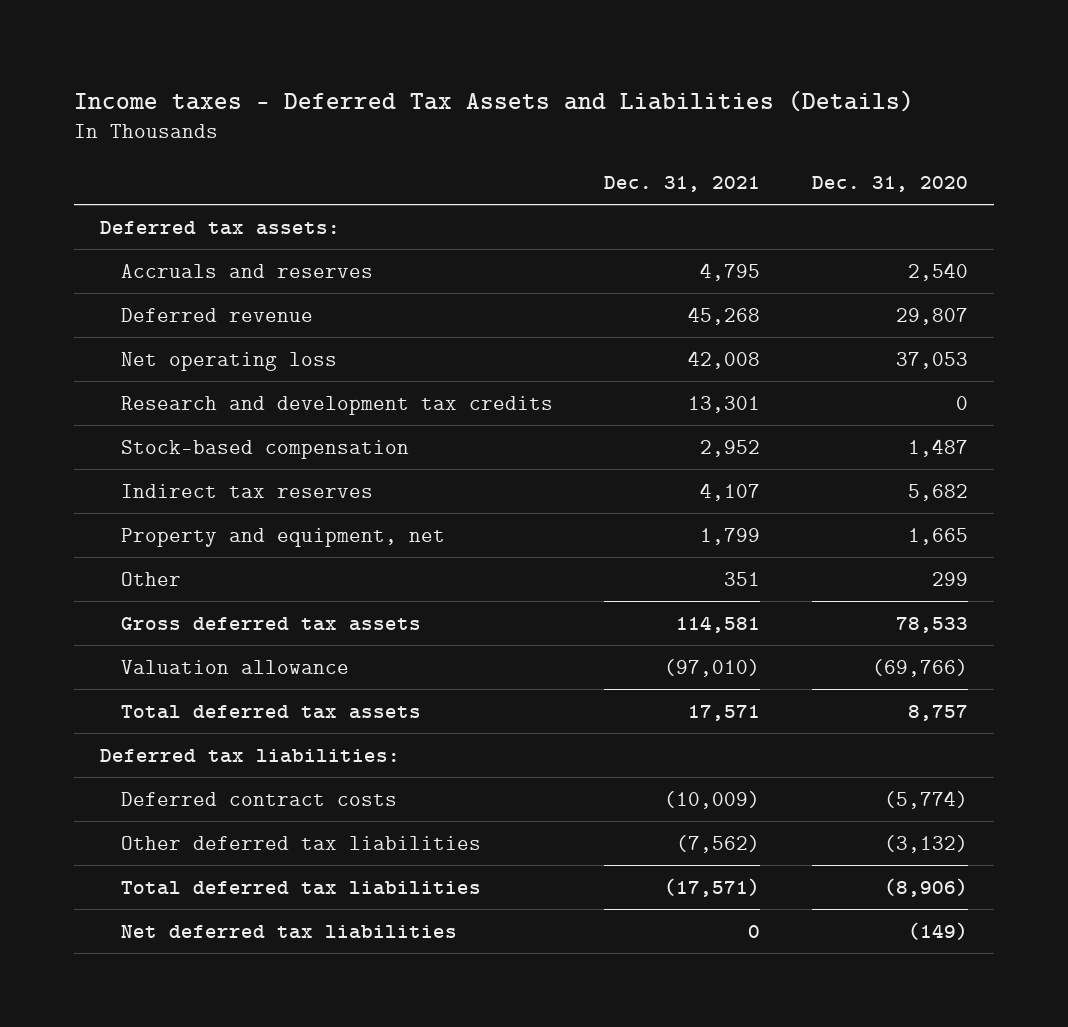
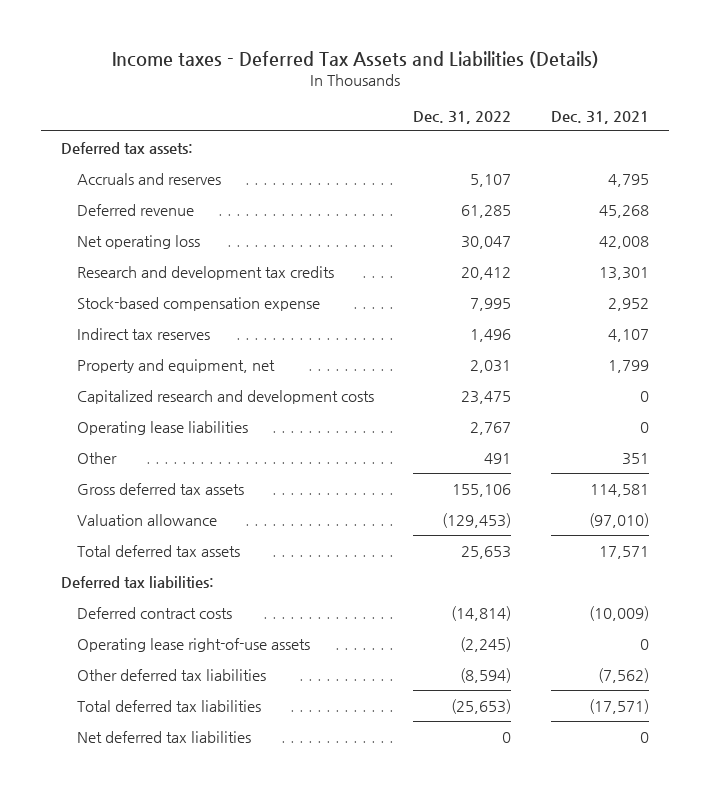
[811,176,968,193] Dec. 31, 2020 -> none
none -> [413,110,512,124] Dec. 31, 2022
[120,439,409,459] Stock-based compensation -> [76,296,320,311] Stock-based compensation expense
none -> [76,389,374,404] Capitalized research and development costs
none -> [76,420,248,435] Operating lease liabilities
none -> [76,637,310,652] Operating lease right-of-use assets

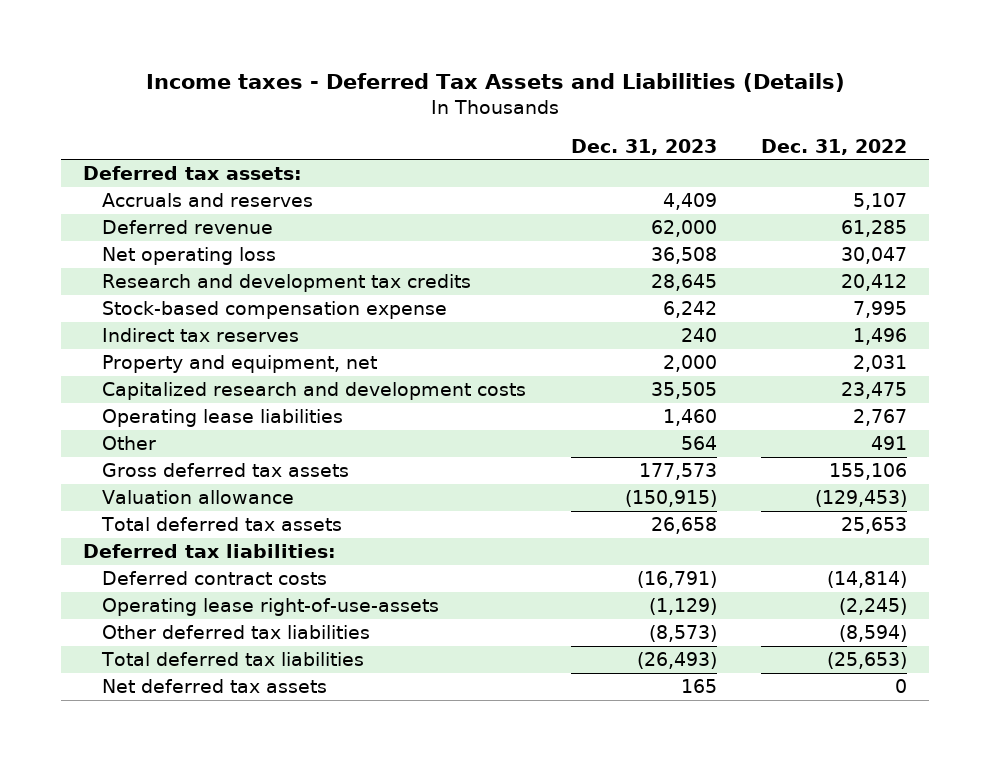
[550,110,649,124] Dec. 31, 2021 -> none
none -> [570,138,717,155] Dec. 31, 2023
[76,637,310,652] Operating lease right-of-use assets -> [102,598,440,617] Operating lease right-of-use-assets
[76,730,251,743] Net deferred tax liabilities -> [102,679,328,694] Net deferred tax assets

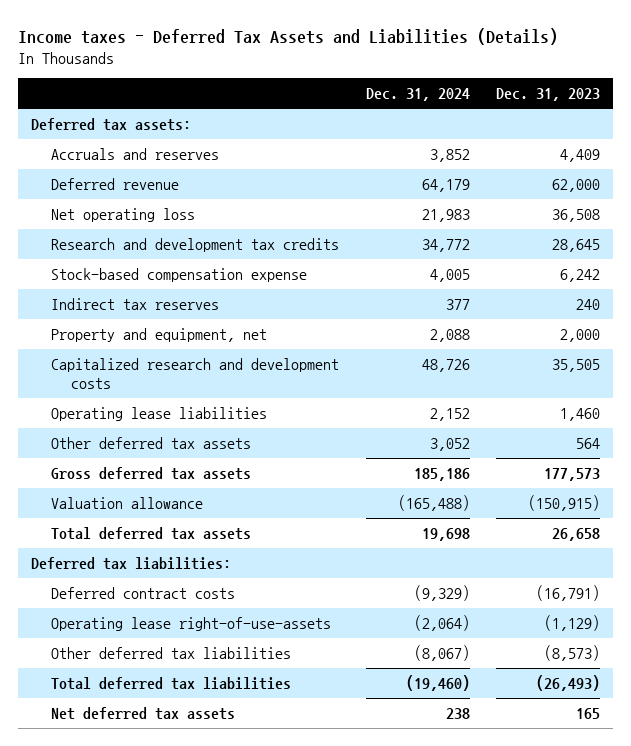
[760,138,907,155] Dec. 31, 2022 -> none
none -> [365,88,470,102] Dec. 31, 2024
[102,436,157,451] Other -> [50,436,251,449] Other deferred tax assets

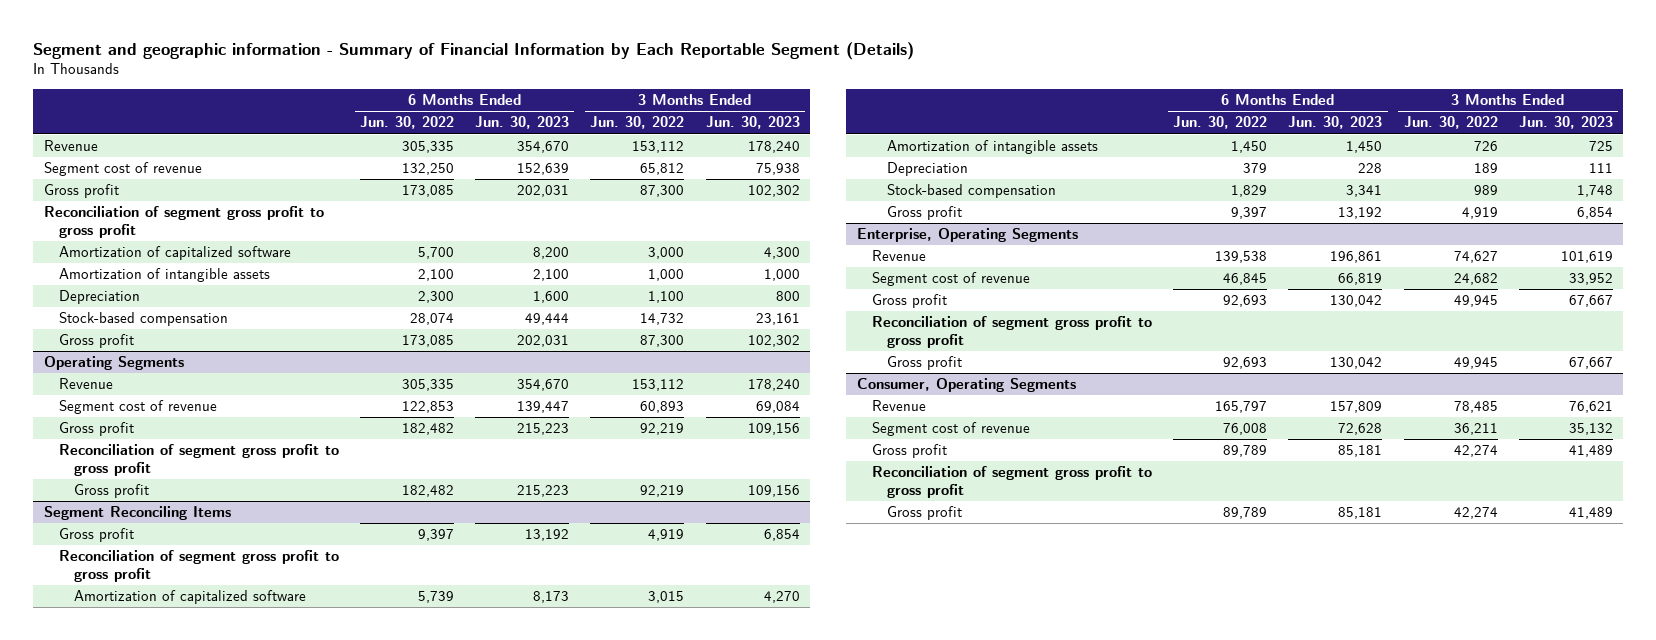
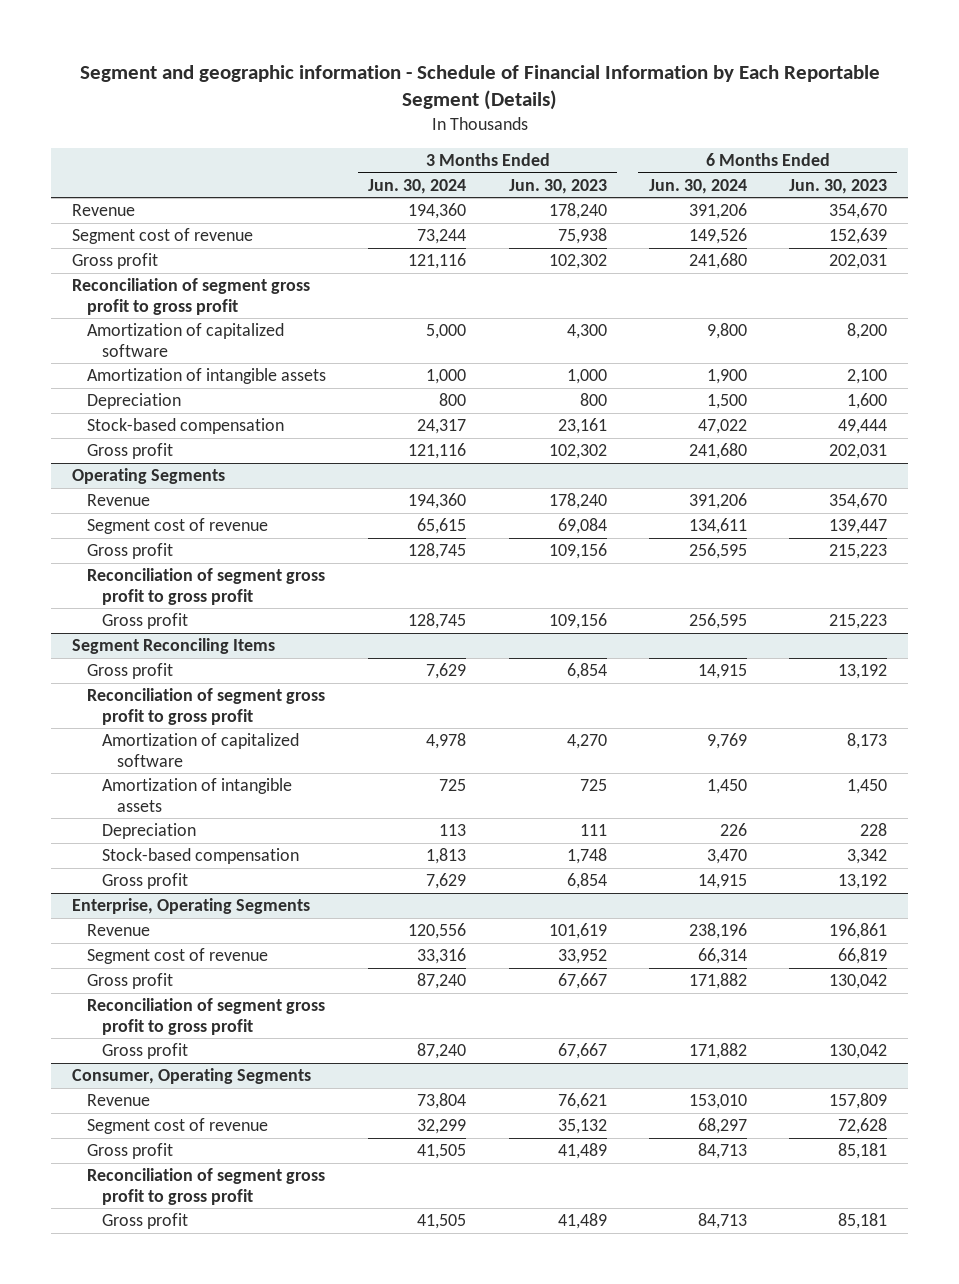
[32,42,914,61] Segment and geographic information - Summary of Financial Information by Each Reportable Segment (Details) -> [79,64,880,111] Segment and geographic information - Schedule of Financial Information by Each Reportable Segment (Details)
[359,116,454,130] Jun. 30, 2022 -> none
[590,116,685,130] Jun. 30, 2022 -> none
none -> [368,178,467,194] Jun. 30, 2024
none -> [648,178,747,194] Jun. 30, 2024
[1346,185,1383,198] 3,341 -> [846,849,887,865] 3,342

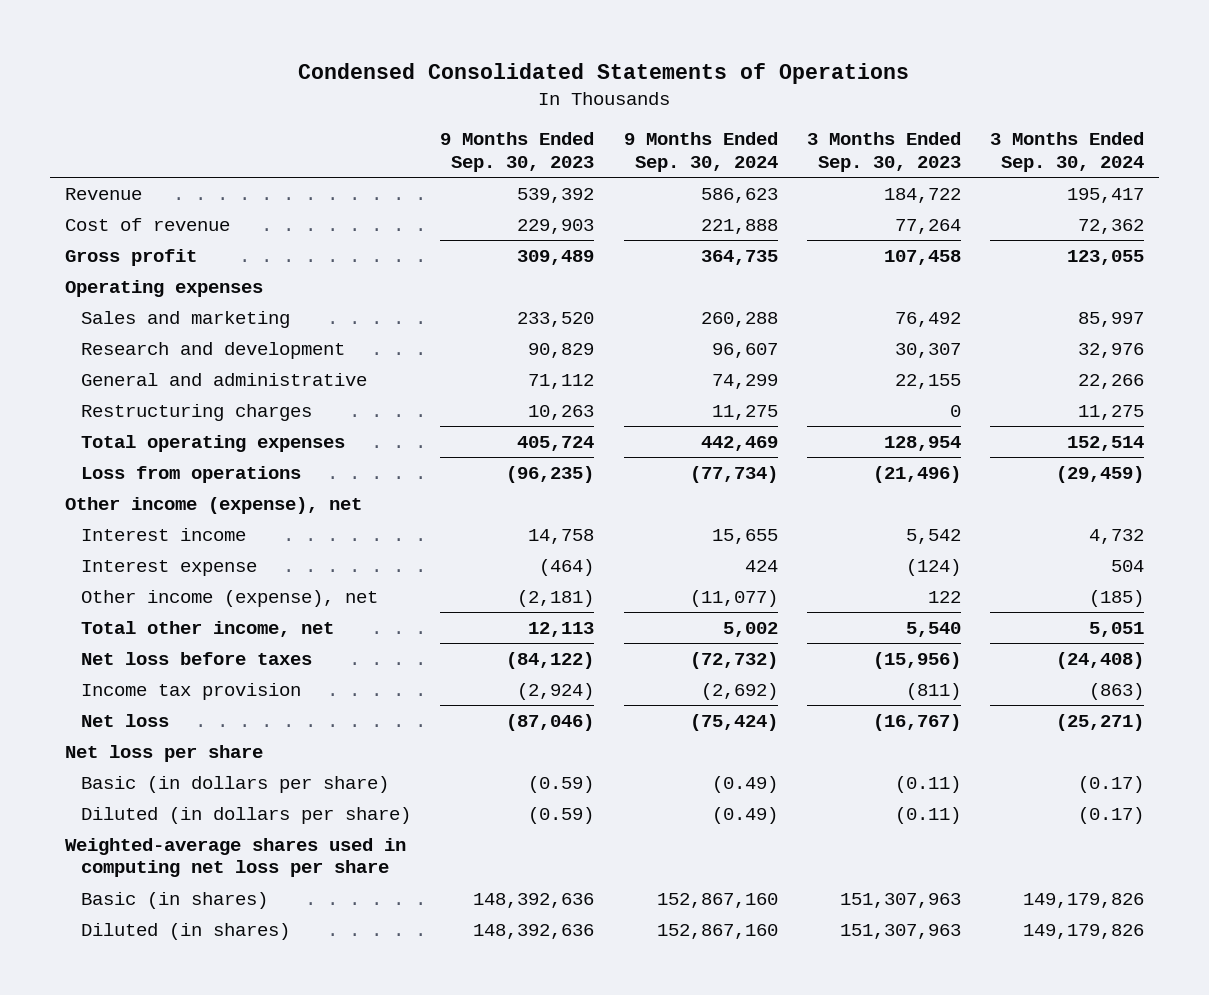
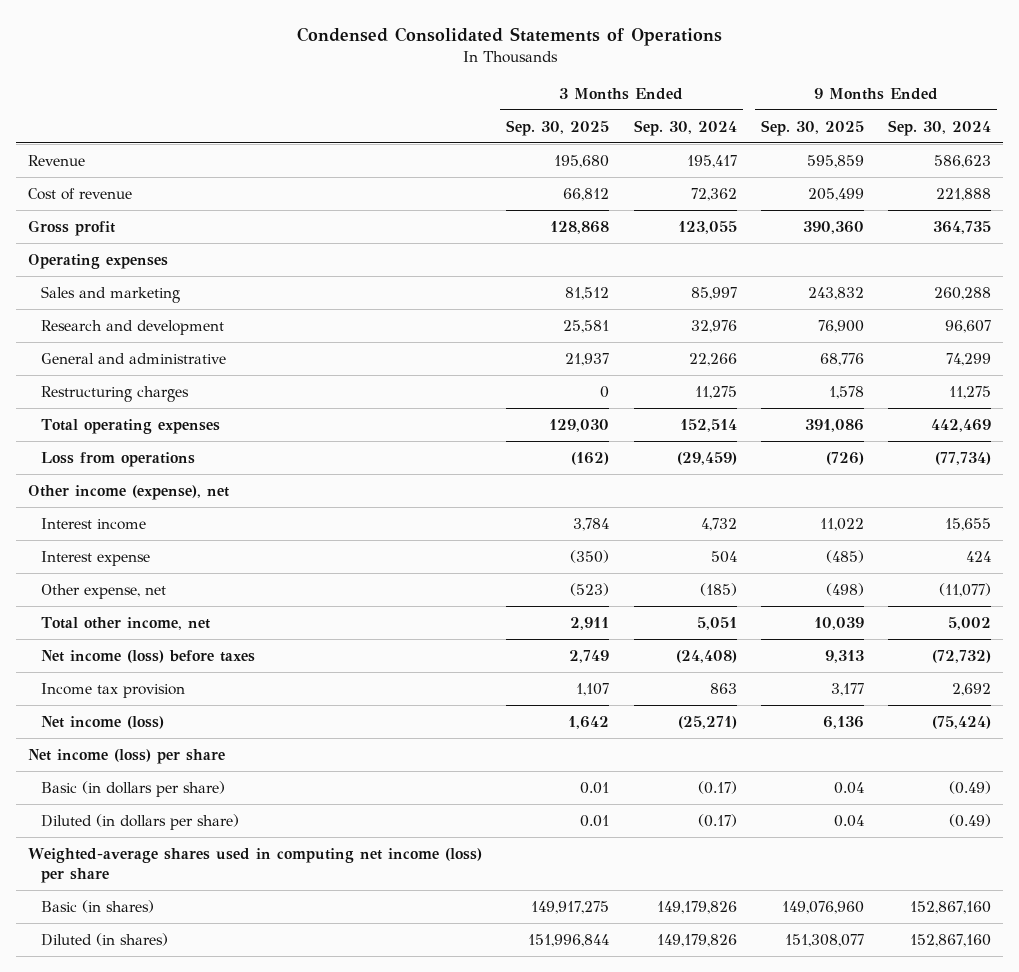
[440,132,595,172] 9 Months Ended Sep. 30, 2023 -> none
[806,132,961,172] 3 Months Ended Sep. 30, 2023 -> none
none -> [506,119,610,136] Sep. 30, 2025
none -> [760,119,864,136] Sep. 30, 2025
[81,589,379,607] Other income (expense), net -> [41,583,167,599] Other expense, net
[81,651,313,665] Net loss before taxes -> [41,649,256,663] Net income (loss) before taxes
[700,682,778,700] (2,692) -> [951,682,991,696] 2,692
[1089,682,1145,700] (863) -> [709,682,737,694] 863
[81,713,170,727] Net loss -> [41,715,165,729] Net income (loss)
[64,744,263,762] Net loss per share -> [28,748,226,764] Net income (loss) per share
[64,837,406,878] Weighted-average shares used in computing net loss per share -> [28,847,483,884] Weighted-average shares used in computing net income (loss) per share

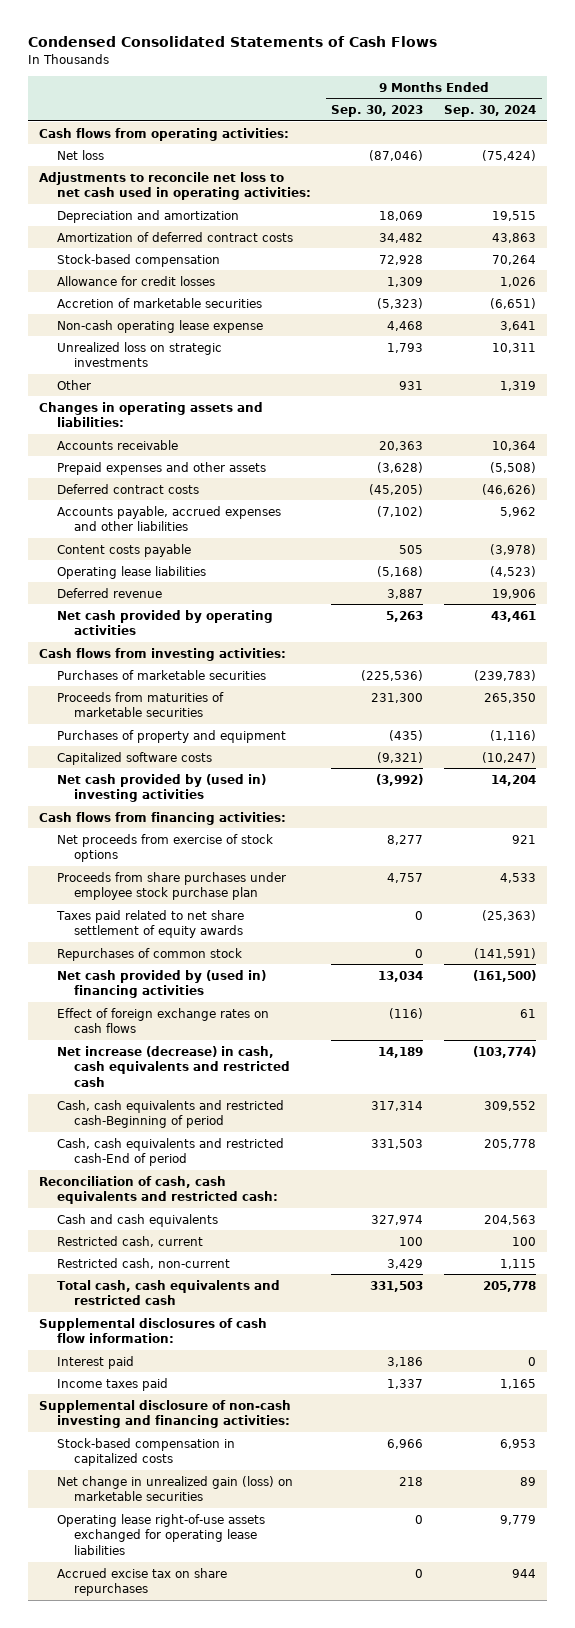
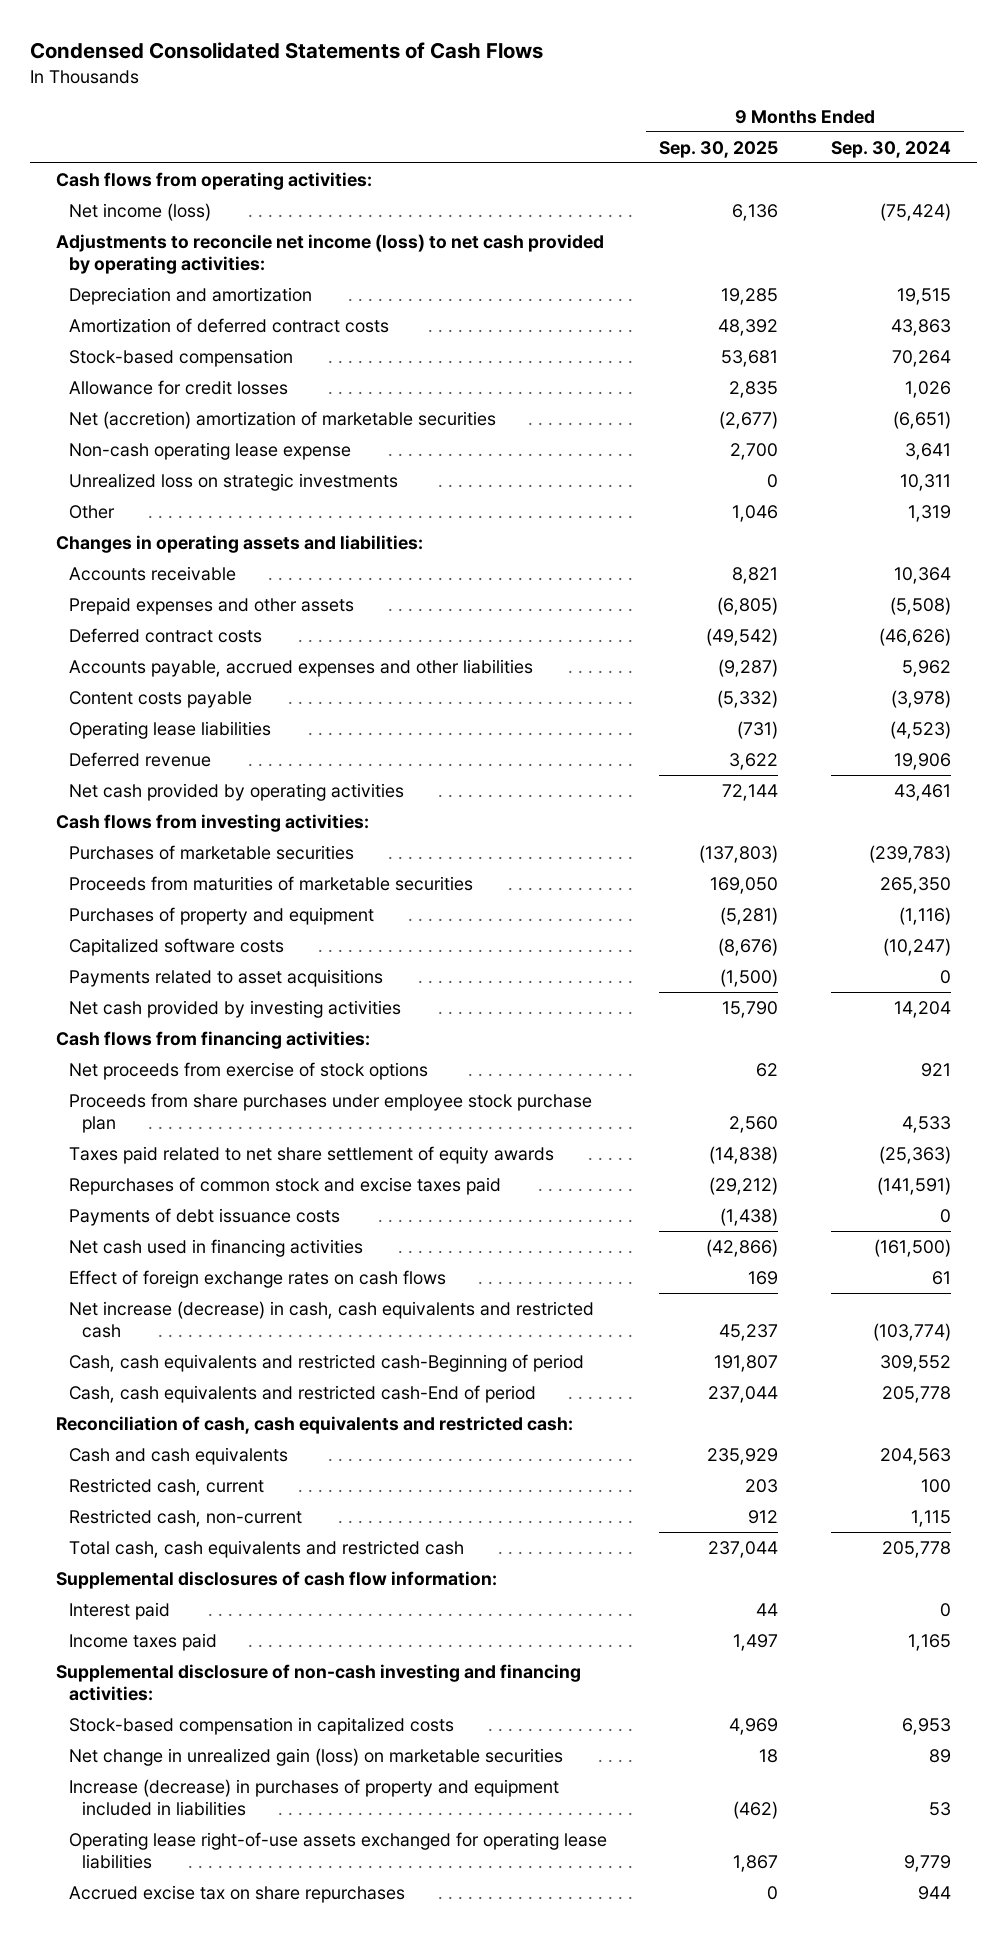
[331,105,424,118] Sep. 30, 2023 -> none
none -> [659,140,779,158] Sep. 30, 2025
[56,149,104,160] Net loss -> [69,202,212,221] Net income (loss)
[38,171,311,201] Adjustments to reconcile net loss to net cash used in operating activities: -> [56,233,605,275] Adjustments to reconcile net income (loss) to net cash provided by operating activities:
[56,297,262,308] Accretion of marketable securities -> [69,410,497,429] Net (accretion) amortization of marketable securities
none -> [69,968,384,987] Payments related to asset acquisitions
[56,773,266,803] Net cash provided by (used in) investing activities -> [69,999,402,1018] Net cash provided by investing activities
[56,947,242,961] Repurchases of common stock -> [69,1176,502,1195] Repurchases of common stock and excise taxes paid
none -> [69,1207,341,1226] Payments of debt issuance costs
[56,969,266,999] Net cash provided by (used in) financing activities -> [69,1238,364,1257] Net cash used in financing activities
none -> [69,1778,560,1817] Increase (decrease) in purchases of property and equipment included in liabilities

